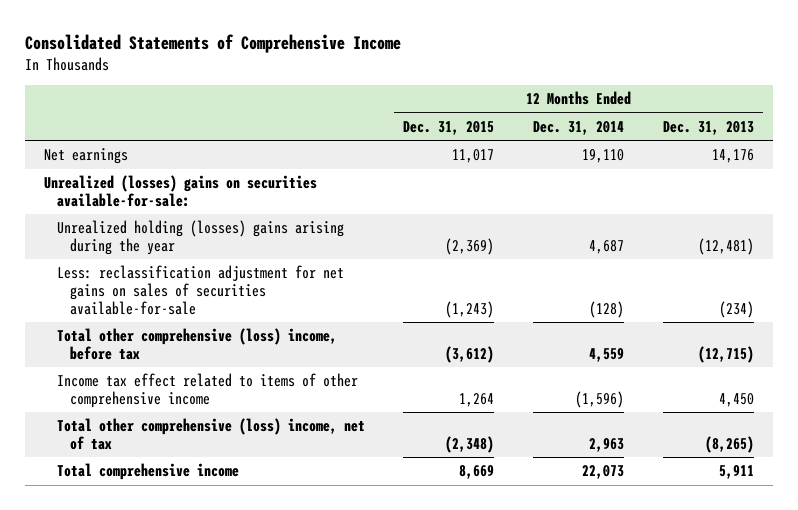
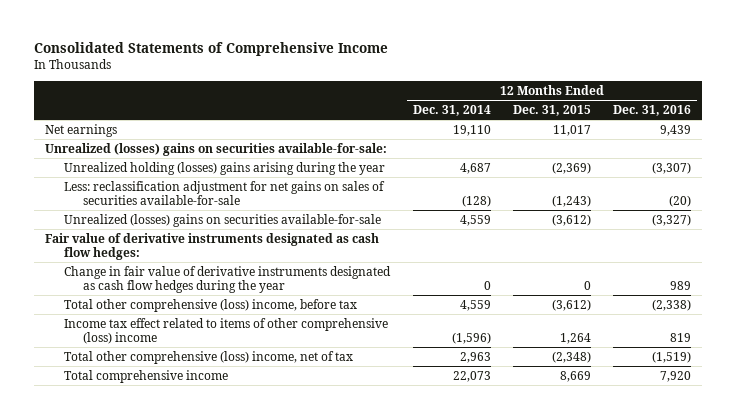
[662,121,754,136] Dec. 31, 2013 -> none
none -> [613,105,692,117] Dec. 31, 2016
none -> [64,213,382,227] Unrealized (losses) gains on securities available-for-sale
none -> [45,232,380,260] Fair value of derivative instruments designated as cash flow hedges:
none -> [64,265,392,293] Change in fair value of derivative instruments designated as cash flow hedges during the year
[56,373,358,409] Income tax effect related to items of other comprehensive income -> [64,317,389,344] Income tax effect related to items of other comprehensive (loss) income

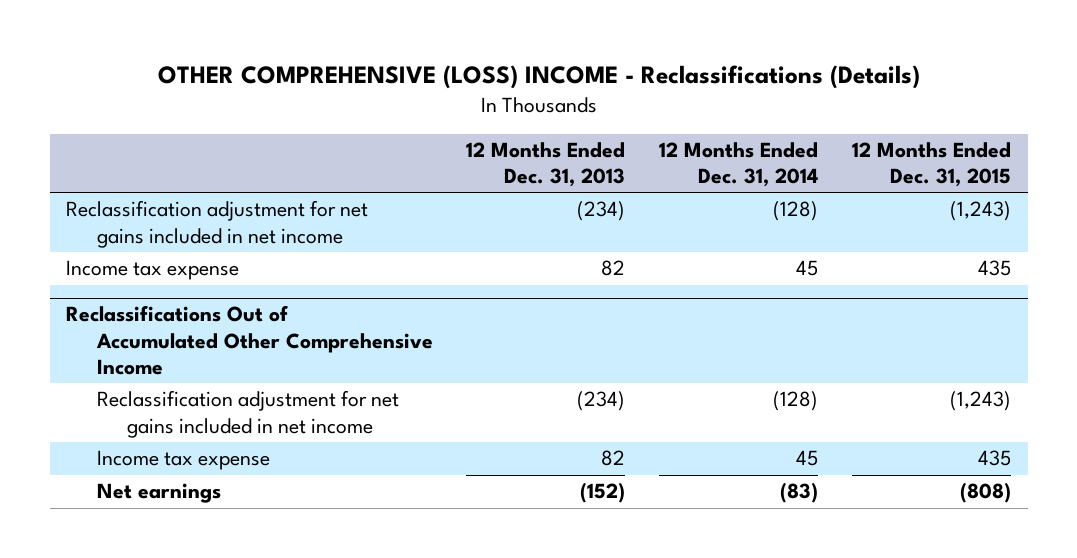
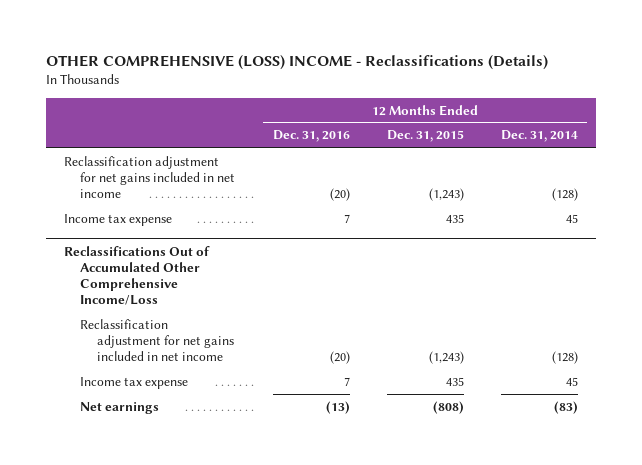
[466,142,626,188] 12 Months Ended Dec. 31, 2013 -> none
none -> [272,130,350,143] Dec. 31, 2016
[66,305,433,375] Reclassifications Out of Accumulated Other Comprehensive Income -> [64,245,211,305] Reclassifications Out of Accumulated Other Comprehensive Income/Loss

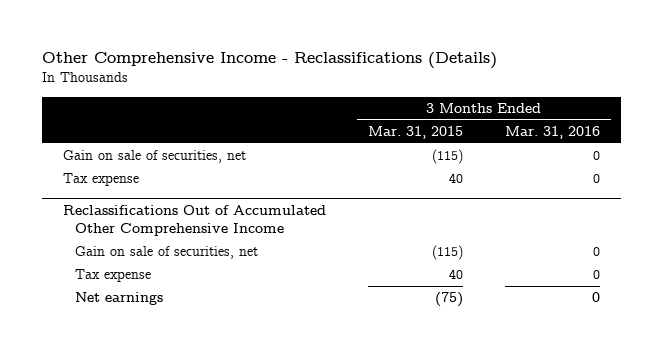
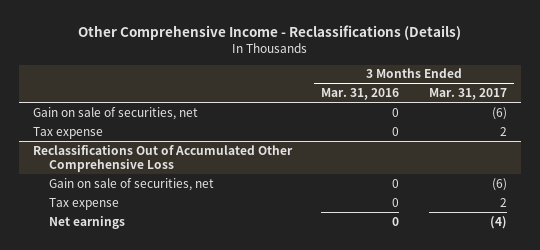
[367,125,463,139] Mar. 31, 2015 -> none
none -> [428,88,507,101] Mar. 31, 2017
[62,205,326,237] Reclassifications Out of Accumulated Other Comprehensive Income -> [33,144,294,172] Reclassifications Out of Accumulated Other Comprehensive Loss

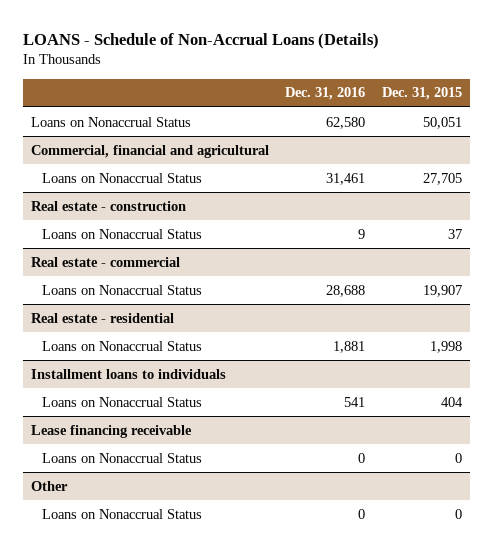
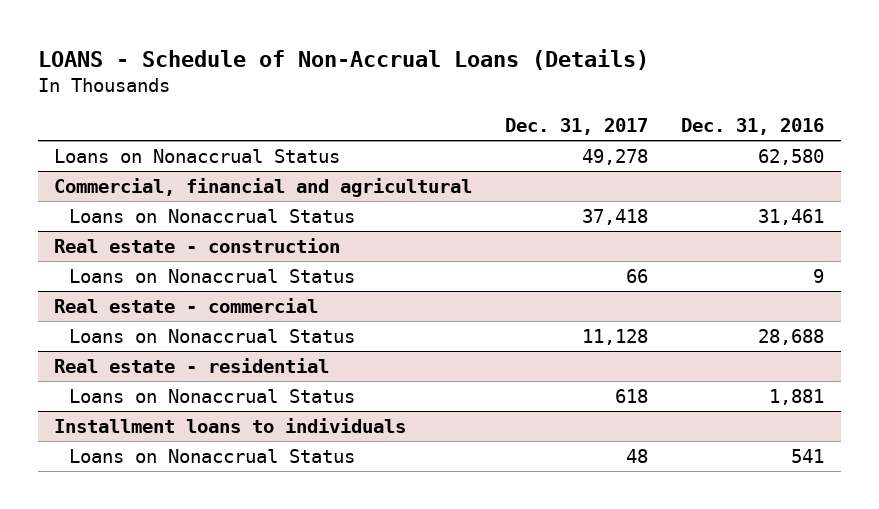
[381,87,462,101] Dec. 31, 2015 -> none
none -> [505,118,649,136] Dec. 31, 2017
[30,424,192,438] Lease financing receivable -> none
[41,452,202,463] Loans on Nonaccrual Status -> none
[30,480,68,491] Other -> none
[41,508,202,519] Loans on Nonaccrual Status -> none

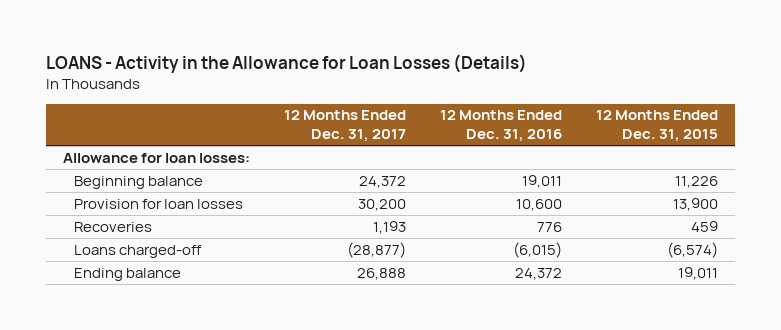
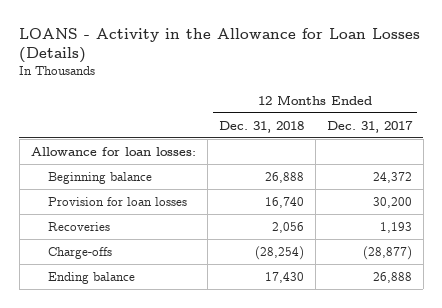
[439,110,562,143] 12 Months Ended Dec. 31, 2016 -> none
[595,110,718,143] 12 Months Ended Dec. 31, 2015 -> none
none -> [218,120,304,133] Dec. 31, 2018
[73,244,202,258] Loans charged-off -> [47,246,112,259] Charge-offs

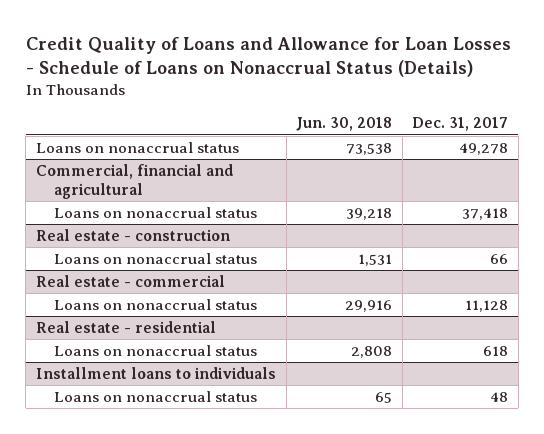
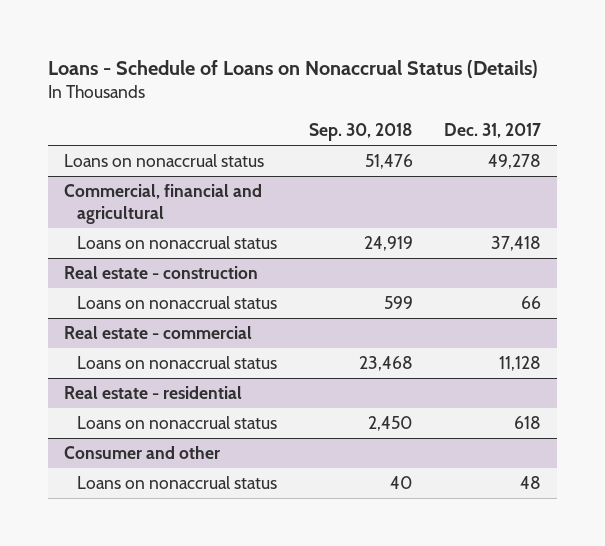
[25,37,511,78] Credit Quality of Loans and Allowance for Loan Losses - Schedule of Loans on Nonaccrual Status (Details) -> [47,59,538,78] Loans - Schedule of Loans on Nonaccrual Status (Details)
[296,117,393,132] Jun. 30, 2018 -> none
none -> [308,123,413,142] Sep. 30, 2018
[35,367,276,380] Installment loans to individuals -> [63,446,220,460] Consumer and other

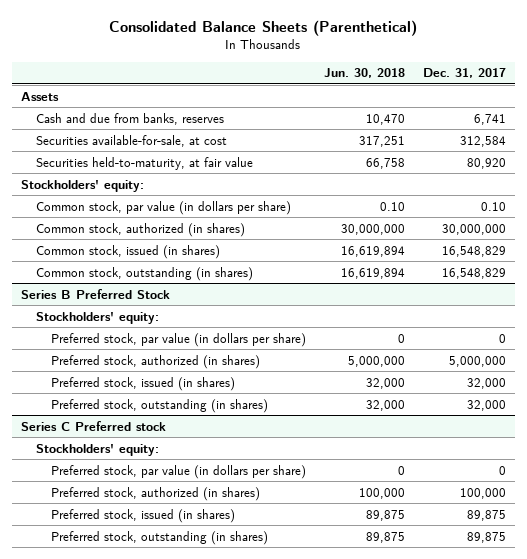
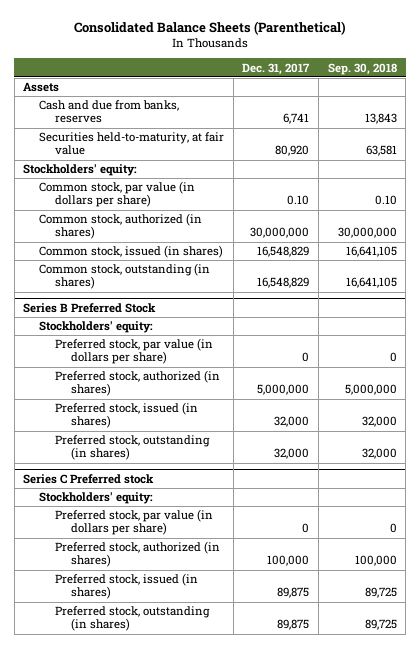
[324,68,406,79] Jun. 30, 2018 -> none
none -> [327,62,397,75] Sep. 30, 2018
[36,134,228,147] Securities available-for-sale, at cost -> none

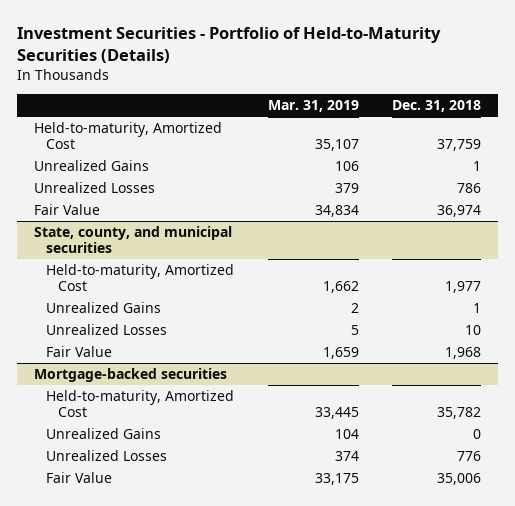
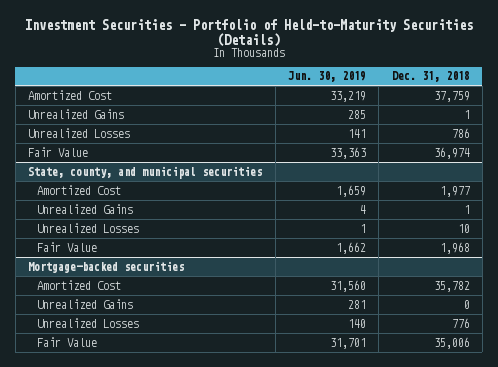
[267,100,359,113] Mar. 31, 2019 -> none
none -> [287,71,366,83] Jun. 30, 2019
[33,122,222,150] Held-to-maturity, Amortized Cost -> [28,89,113,100] Amortized Cost
[45,264,234,292] Held-to-maturity, Amortized Cost -> [36,184,121,195] Amortized Cost
[45,390,234,418] Held-to-maturity, Amortized Cost -> [36,279,121,290] Amortized Cost

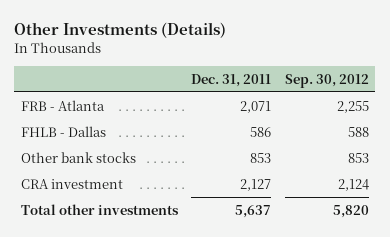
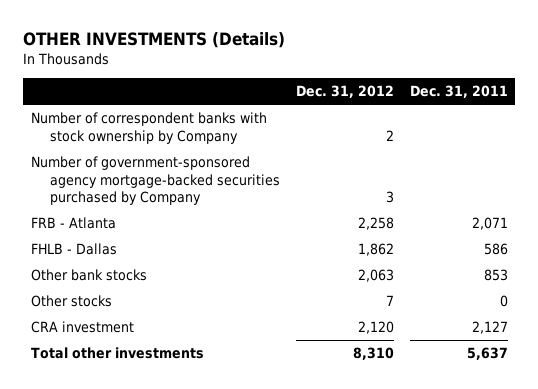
[14,21,227,38] Other Investments (Details) -> [22,31,285,48] OTHER INVESTMENTS (Details)
[284,73,369,88] Sep. 30, 2012 -> none
none -> [295,85,394,99] Dec. 31, 2012
none -> [30,112,267,144] Number of correspondent banks with stock ownership by Company
none -> [30,156,280,206] Number of government-sponsored agency mortgage-backed securities purchased by Company
none -> [30,295,112,308] Other stocks

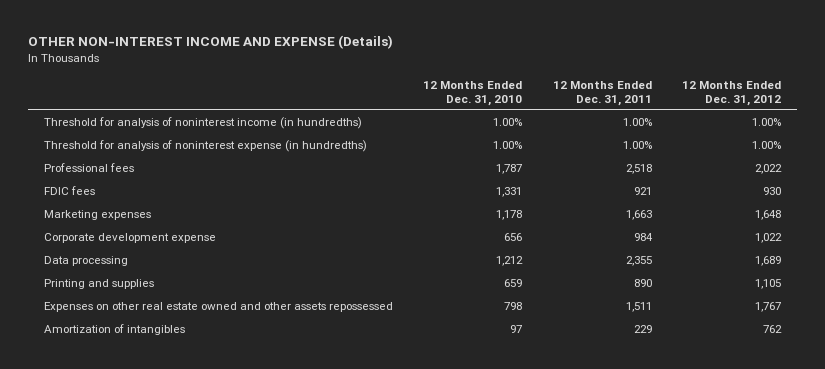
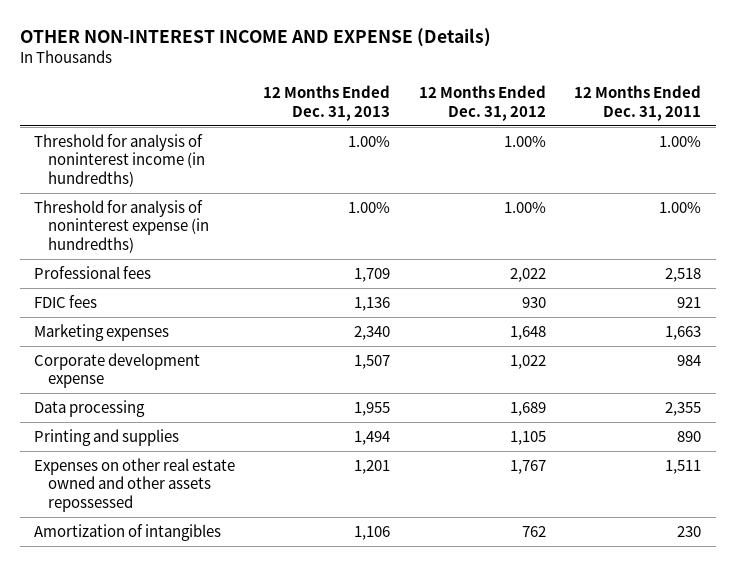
[423,80,523,106] 12 Months Ended Dec. 31, 2010 -> none
none -> [263,85,391,121] 12 Months Ended Dec. 31, 2013
[633,325,652,334] 229 -> [677,525,702,537] 230

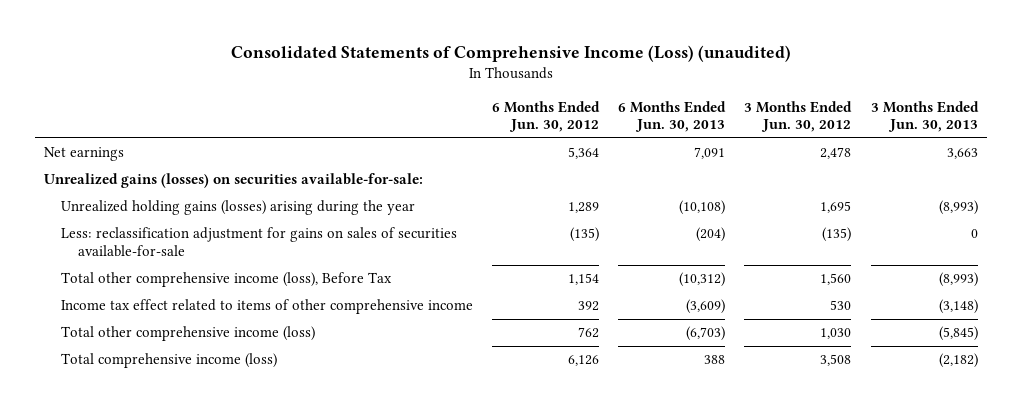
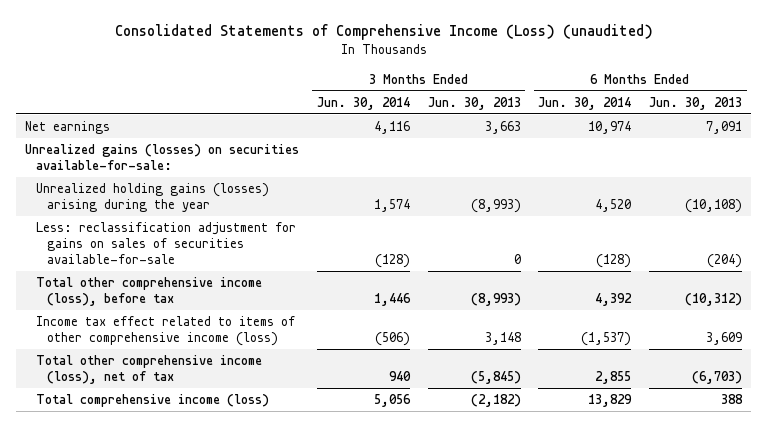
[492,100,601,133] 6 Months Ended Jun. 30, 2012 -> none
[744,100,853,133] 3 Months Ended Jun. 30, 2012 -> none
none -> [316,96,410,110] Jun. 30, 2014
none -> [538,96,632,110] Jun. 30, 2014
[61,272,393,288] Total other comprehensive income (loss), Before Tax -> [35,277,262,307] Total other comprehensive income (loss), before tax
[61,299,474,315] Income tax effect related to items of other comprehensive income -> [35,316,295,347] Income tax effect related to items of other comprehensive income (loss)
[686,299,726,315] (3,609) -> [706,332,743,346] 3,609
[938,299,978,315] (3,148) -> [484,332,521,346] 3,148
[61,326,316,342] Total other comprehensive income (loss) -> [35,355,262,385] Total other comprehensive income (loss), net of tax

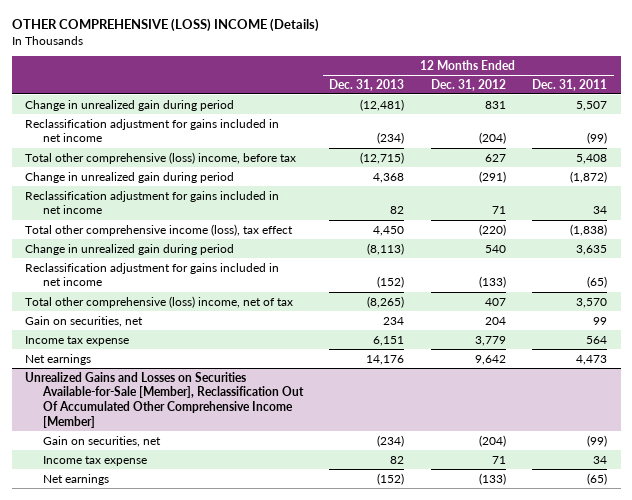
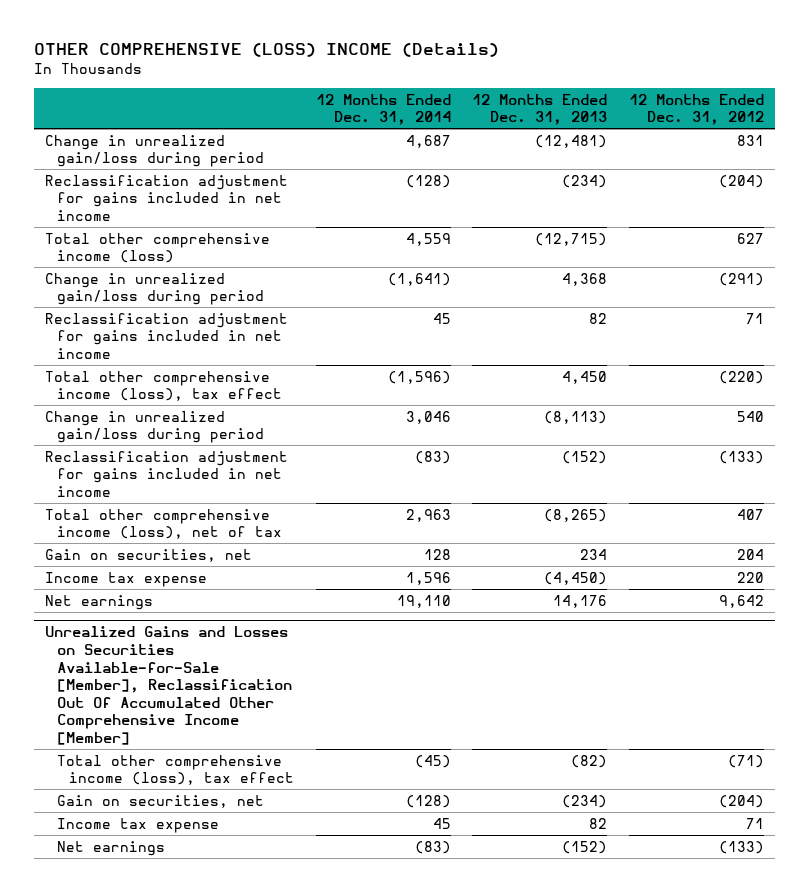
[532,78,608,91] Dec. 31, 2011 -> none
none -> [315,93,451,126] 12 Months Ended Dec. 31, 2014
[24,99,234,111] Change in unrealized gain during period -> [44,134,264,168] Change in unrealized gain/loss during period
[24,151,296,164] Total other comprehensive (loss) income, before tax -> [44,232,270,264] Total other comprehensive income (loss)
[24,171,234,183] Change in unrealized gain during period -> [44,272,264,306] Change in unrealized gain/loss during period
[24,243,234,255] Change in unrealized gain during period -> [44,410,264,444] Change in unrealized gain/loss during period
[24,295,293,308] Total other comprehensive (loss) income, net of tax -> [44,508,282,540] Total other comprehensive income (loss), net of tax
[373,335,405,346] 6,151 -> [544,571,608,585] (4,450)
[474,335,506,346] 3,779 -> [737,571,765,583] 220
none -> [56,754,294,786] Total other comprehensive income (loss), tax effect

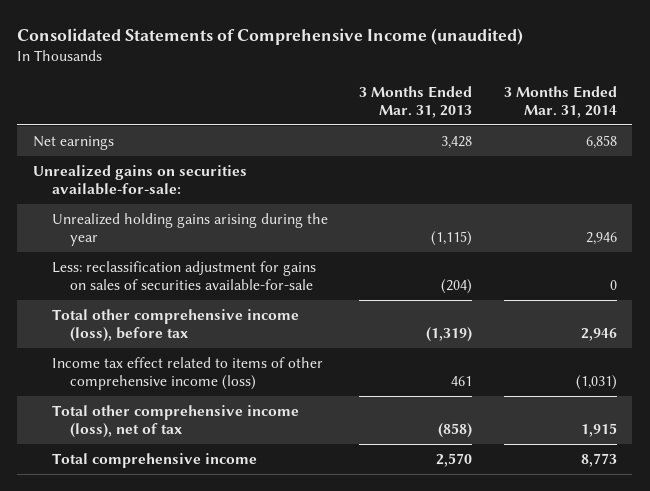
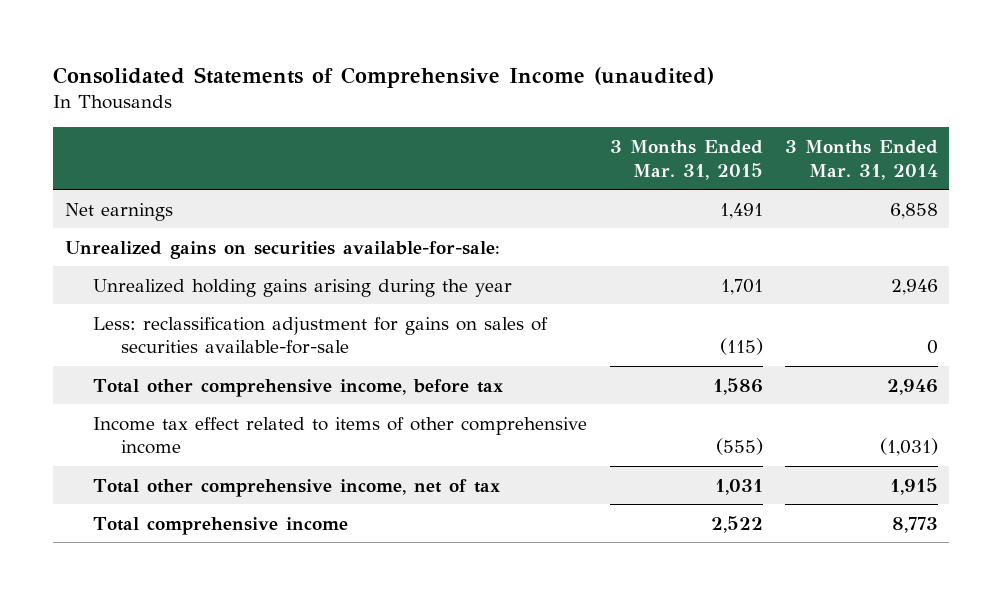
[359,85,473,118] 3 Months Ended Mar. 31, 2013 -> none
none -> [609,140,763,180] 3 Months Ended Mar. 31, 2015
[51,309,299,343] Total other comprehensive income (loss), before tax -> [92,378,503,397] Total other comprehensive income, before tax
[51,357,323,391] Income tax effect related to items of other comprehensive income (loss) -> [92,416,587,455] Income tax effect related to items of other comprehensive income
[51,405,299,439] Total other comprehensive income (loss), net of tax -> [92,478,500,497] Total other comprehensive income, net of tax

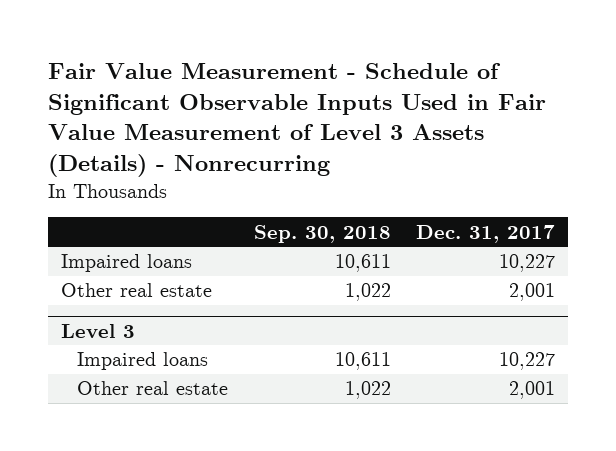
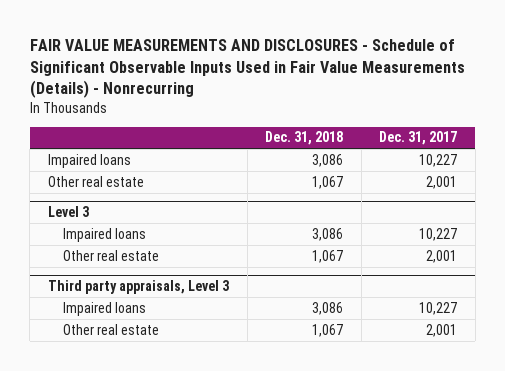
[48,62,547,177] Fair Value Measurement - Schedule of Significant Observable Inputs Used in Fair Value Measurement of Level 3 Assets (Details) - Nonrecurring -> [29,39,465,99] FAIR VALUE MEASUREMENTS AND DISCLOSURES - Schedule of Significant Observable Inputs Used in Fair Value Measurements (Details) - Nonrecurring
[253,224,391,243] Sep. 30, 2018 -> none
none -> [265,131,344,146] Dec. 31, 2018
none -> [47,280,229,295] Third party appraisals, Level 3
none -> [63,301,147,316] Impaired loans
none -> [63,323,160,335] Other real estate

